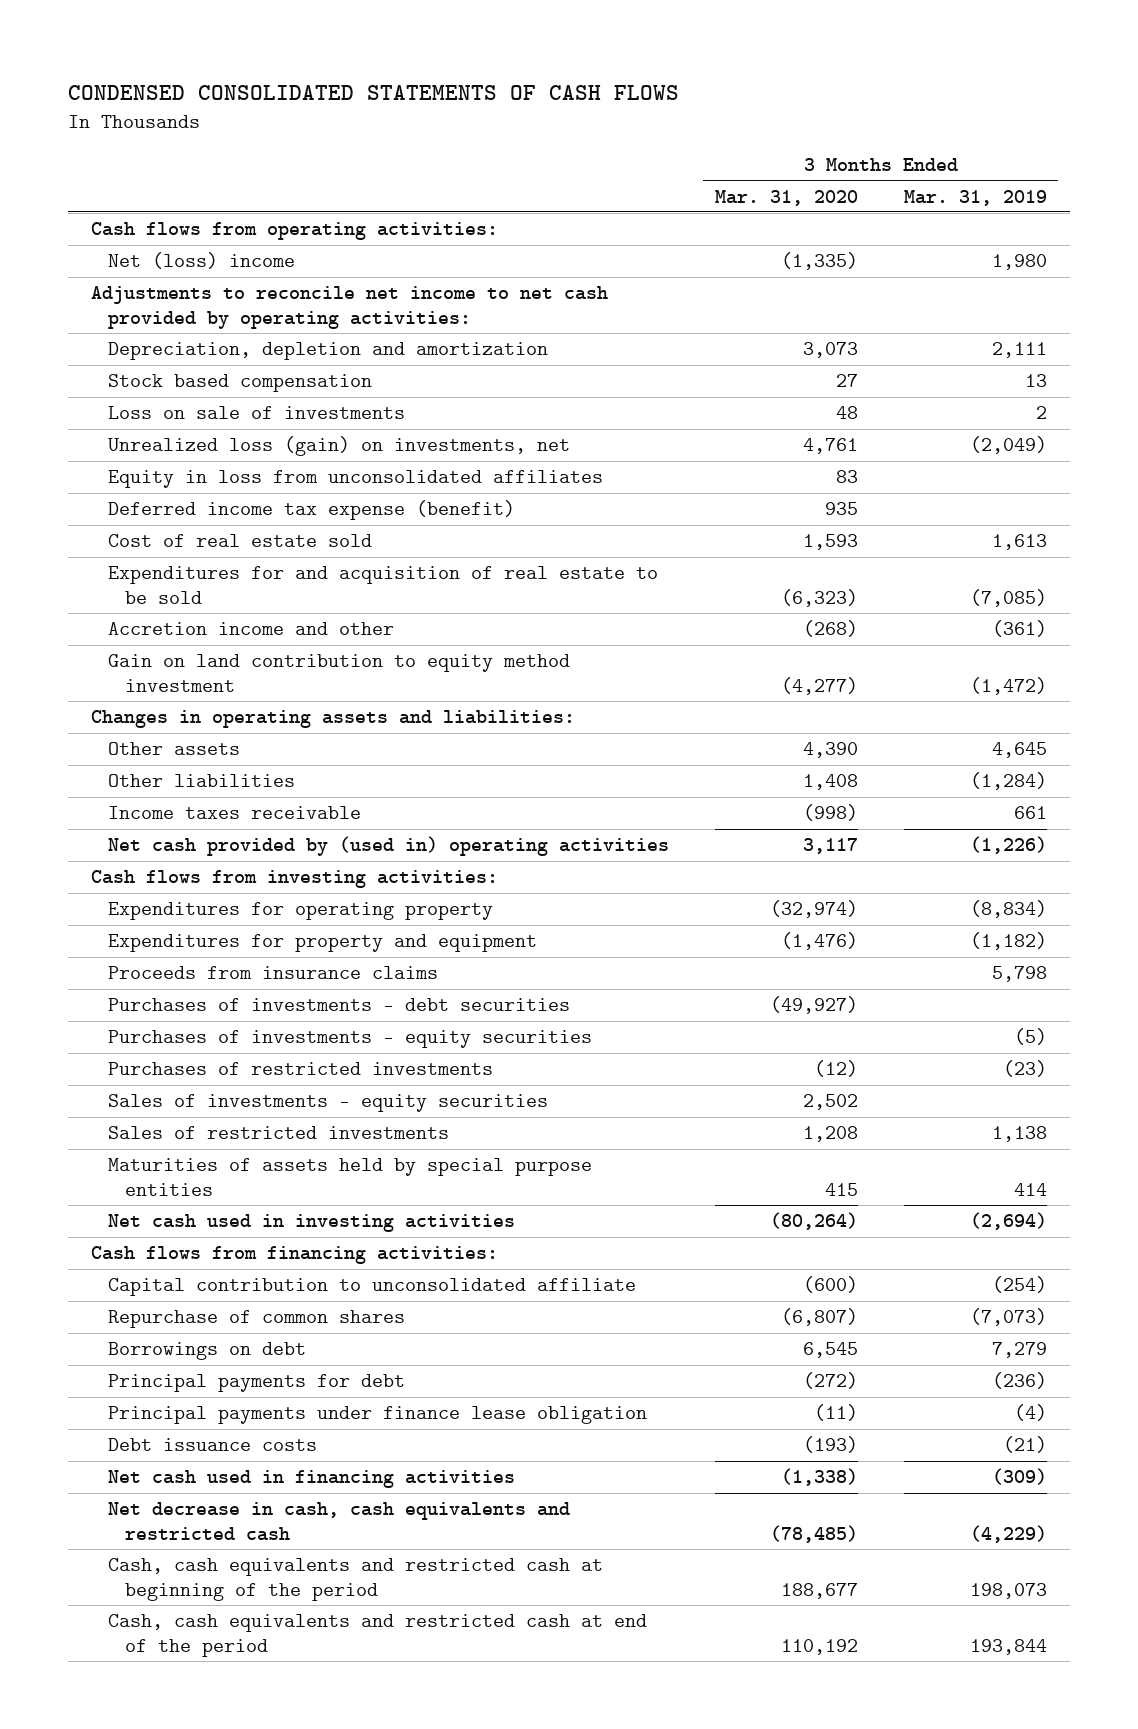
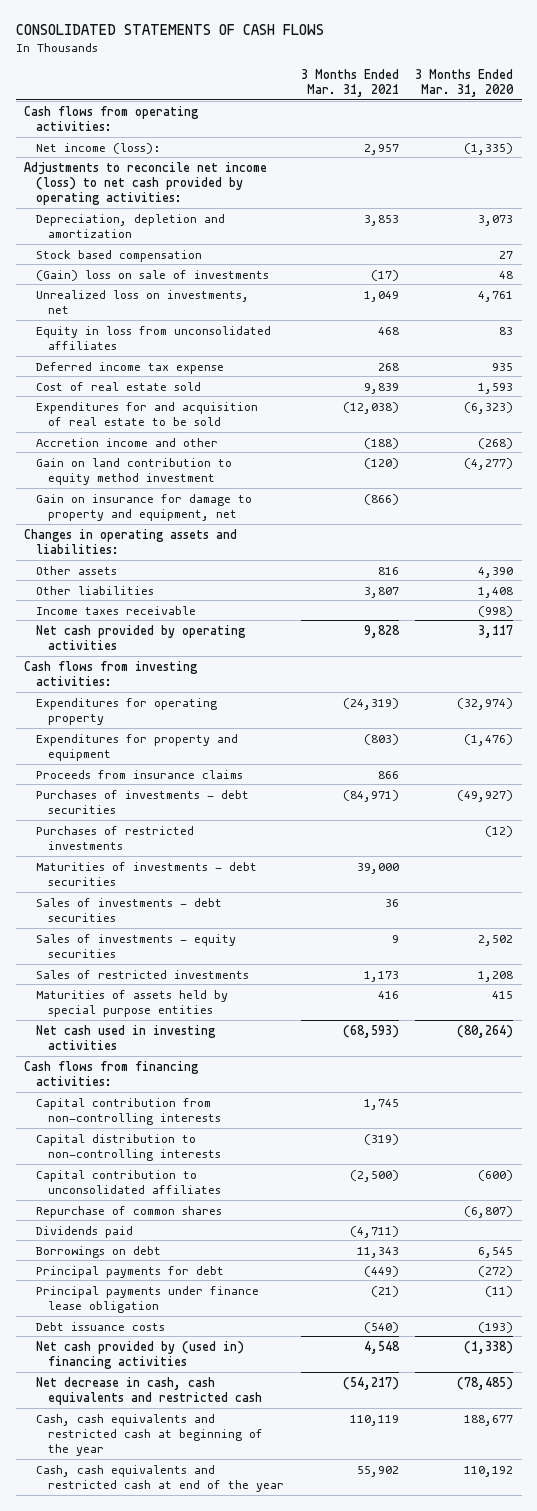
[67,84,679,100] CONDENSED CONSOLIDATED STATEMENTS OF CASH FLOWS -> [15,23,324,35] CONSOLIDATED STATEMENTS OF CASH FLOWS
[903,189,1047,206] Mar. 31, 2019 -> none
none -> [300,68,399,97] 3 Months Ended Mar. 31, 2021
[107,252,295,270] Net (loss) income -> [36,142,161,154] Net income (loss):
[90,286,608,329] Adjustments to reconcile net income to net cash provided by operating activities: -> [23,161,267,205] Adjustments to reconcile net income (loss) to net cash provided by operating activities:
[107,406,405,420] Loss on sale of investments -> [36,269,270,281] (Gain) loss on sale of investments
[107,436,570,457] Unrealized loss (gain) on investments, net -> [36,289,250,314] Unrealized loss on investments, net
[107,500,515,521] Deferred income tax expense (benefit) -> [36,361,225,374] Deferred income tax expense
none -> [36,493,253,521] Gain on insurance for damage to property and equipment, net
[107,836,669,857] Net cash provided by (used in) operating activities -> [36,624,247,650] Net cash provided by operating activities
[107,1030,592,1049] Purchases of investments - equity securities -> none
none -> [36,861,258,886] Maturities of investments - debt securities
none -> [36,897,223,922] Sales of investments - debt securities
none -> [36,1097,222,1125] Capital contribution from non-controlling interests
none -> [36,1133,222,1161] Capital distribution to non-controlling interests
[107,1278,636,1297] Capital contribution to unconsolidated affiliate -> [36,1169,222,1194] Capital contribution to unconsolidated affiliates
none -> [36,1225,134,1238] Dividends paid
[107,1470,515,1489] Net cash used in financing activities -> [36,1340,245,1369] Net cash provided by (used in) financing activities
[107,1558,603,1601] Cash, cash equivalents and restricted cash at beginning of the period -> [36,1413,264,1456] Cash, cash equivalents and restricted cash at beginning of the year
[107,1614,647,1657] Cash, cash equivalents and restricted cash at end of the period -> [36,1464,285,1492] Cash, cash equivalents and restricted cash at end of the year

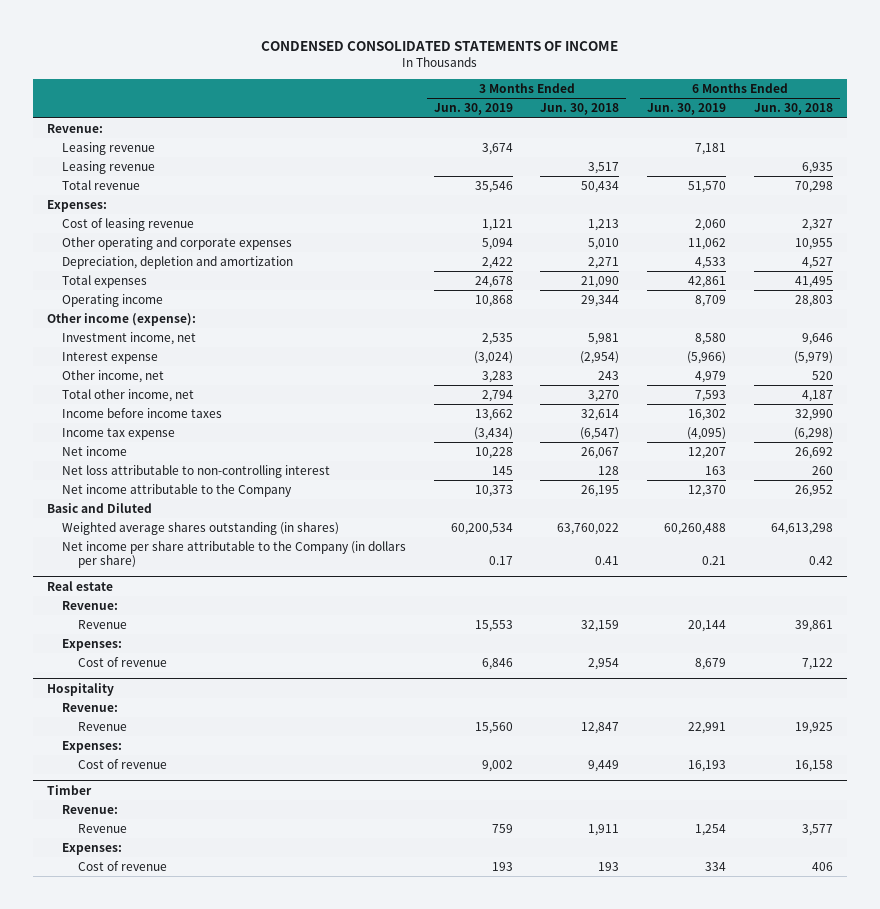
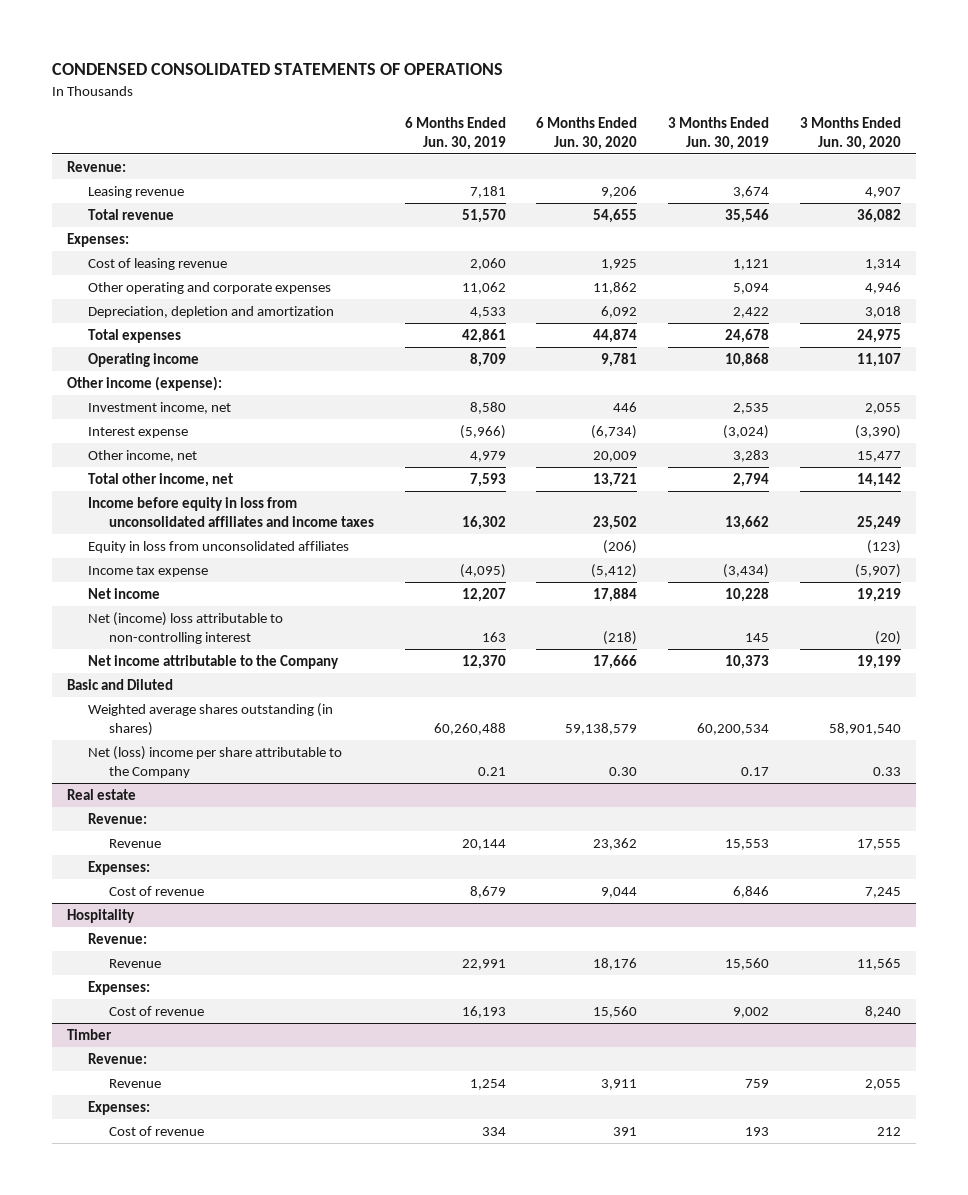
[260,41,618,52] CONDENSED CONSOLIDATED STATEMENTS OF INCOME -> [51,63,503,76] CONDENSED CONSOLIDATED STATEMENTS OF OPERATIONS
[540,103,620,116] Jun. 30, 2018 -> none
[753,103,833,116] Jun. 30, 2018 -> none
none -> [536,116,638,150] 6 Months Ended Jun. 30, 2020
none -> [799,116,901,150] 3 Months Ended Jun. 30, 2020
[62,160,156,174] Leasing revenue -> none
[62,407,223,418] Income before income taxes -> [87,496,374,527] Income before equity in loss from unconsolidated affiliates and income taxes
none -> [87,540,349,553] Equity in loss from unconsolidated affiliates
[62,464,331,478] Net loss attributable to non-controlling interest -> [87,611,283,644] Net (income) loss attributable to non-controlling interest
[62,540,407,568] Net income per share attributable to the Company (in dollars per share) -> [87,745,342,778] Net (loss) income per share attributable to the Company

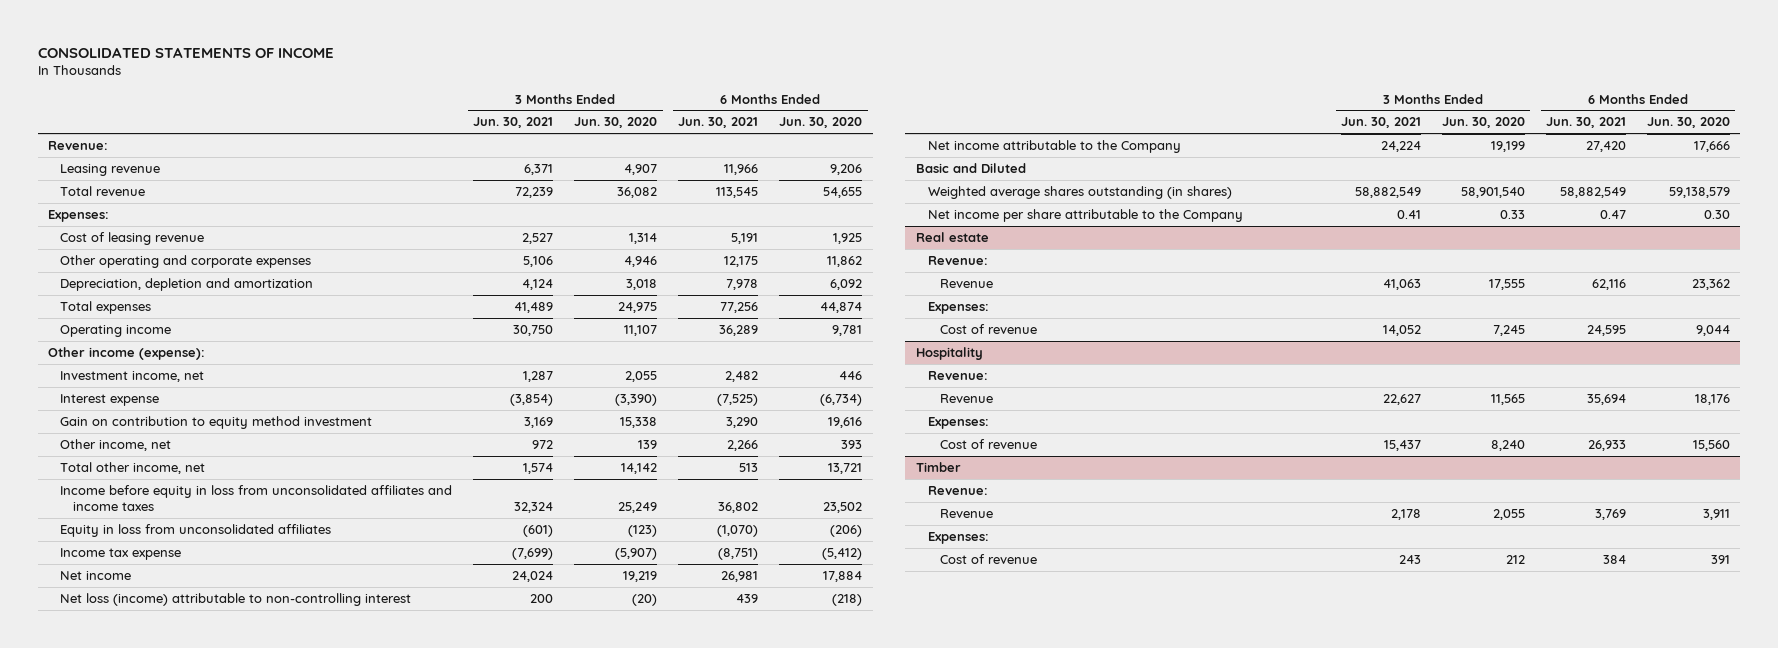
[51,63,503,76] CONDENSED CONSOLIDATED STATEMENTS OF OPERATIONS -> [37,46,334,58] CONSOLIDATED STATEMENTS OF INCOME
[404,116,506,150] 6 Months Ended Jun. 30, 2019 -> none
[667,116,769,150] 3 Months Ended Jun. 30, 2019 -> none
none -> [473,117,554,129] Jun. 30, 2021
none -> [678,117,759,129] Jun. 30, 2021
none -> [60,415,373,429] Gain on contribution to equity method investment
[593,450,638,462] 20,009 -> [841,439,863,449] 393
[856,450,901,462] 15,477 -> [638,439,658,449] 139
[87,611,283,644] Net (income) loss attributable to non-controlling interest -> [60,592,412,606] Net loss (income) attributable to non-controlling interest
[87,745,342,778] Net (loss) income per share attributable to the Company -> [927,208,1243,222] Net income per share attributable to the Company

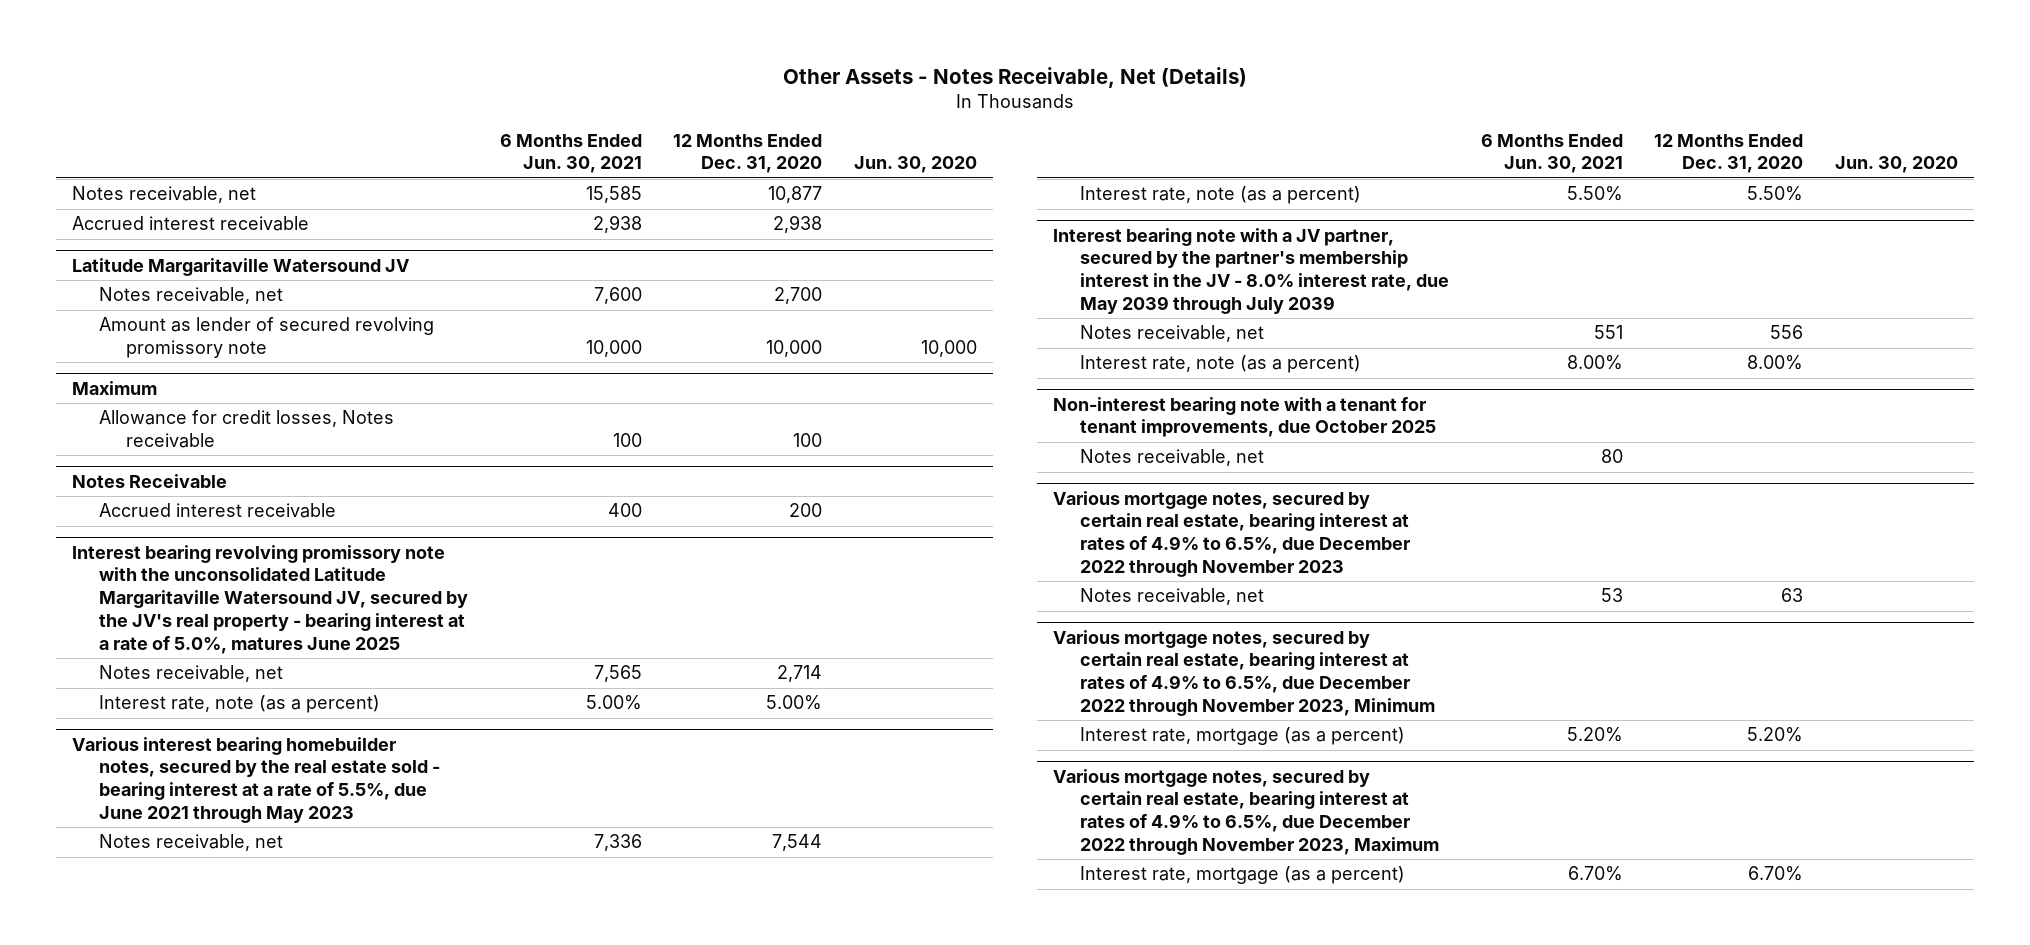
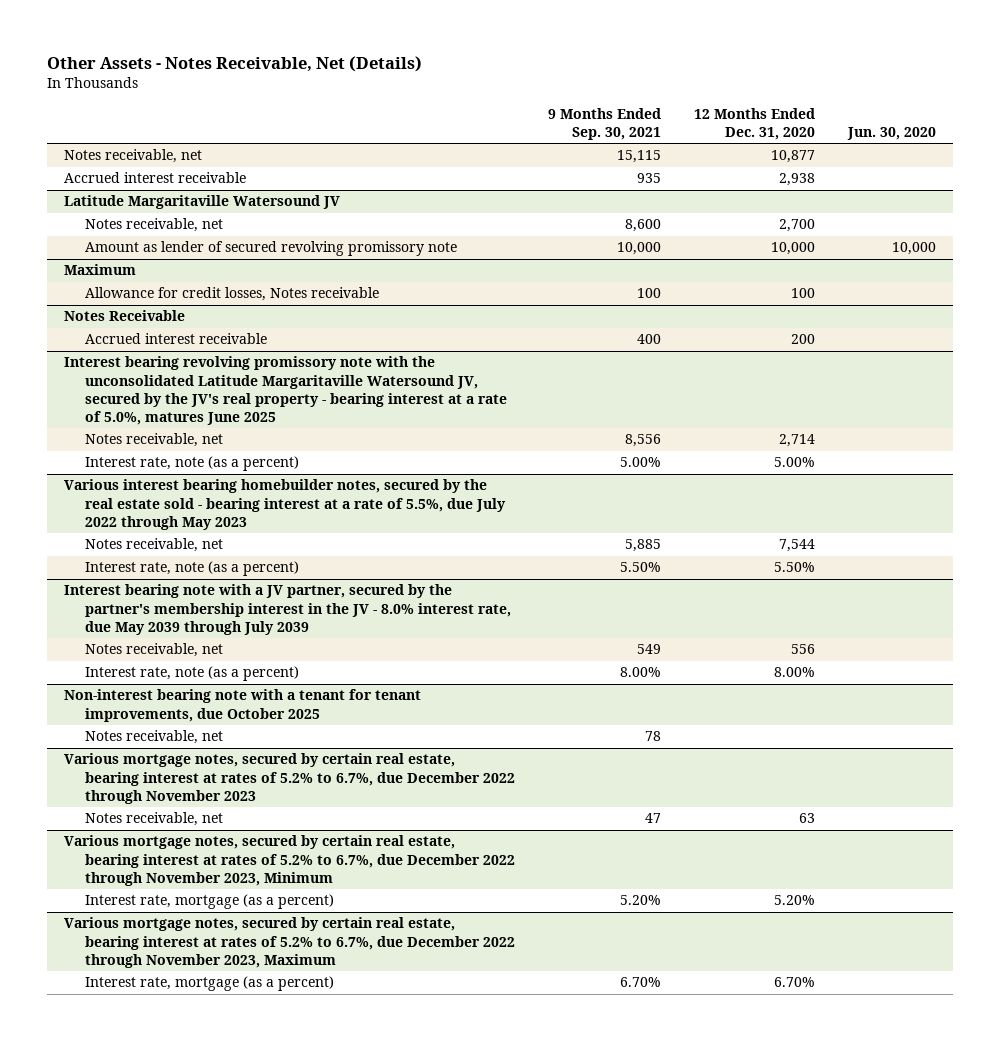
[499,133,642,174] 6 Months Ended Jun. 30, 2021 -> none
none -> [548,107,662,141] 9 Months Ended Sep. 30, 2021
[71,736,440,823] Various interest bearing homebuilder notes, secured by the real estate sold - bearing interest at a rate of 5.5%, due June 2021 through May 2023 -> [63,479,507,530] Various interest bearing homebuilder notes, secured by the real estate sold - bearing interest at a rate of 5.5%, due July 2022 through May 2023
[1052,490,1410,577] Various mortgage notes, secured by certain real estate, bearing interest at rates of 4.9% to 6.5%, due December 2022 through November 2023 -> [63,753,516,804] Various mortgage notes, secured by certain real estate, bearing interest at rates of 5.2% to 6.7%, due December 2022 through November 2023
[1052,629,1435,716] Various mortgage notes, secured by certain real estate, bearing interest at rates of 4.9% to 6.5%, due December 2022 through November 2023, Minimum -> [63,835,516,886] Various mortgage notes, secured by certain real estate, bearing interest at rates of 5.2% to 6.7%, due December 2022 through November 2023, Minimum
[1052,768,1439,855] Various mortgage notes, secured by certain real estate, bearing interest at rates of 4.9% to 6.5%, due December 2022 through November 2023, Maximum -> [63,917,516,968] Various mortgage notes, secured by certain real estate, bearing interest at rates of 5.2% to 6.7%, due December 2022 through November 2023, Maximum

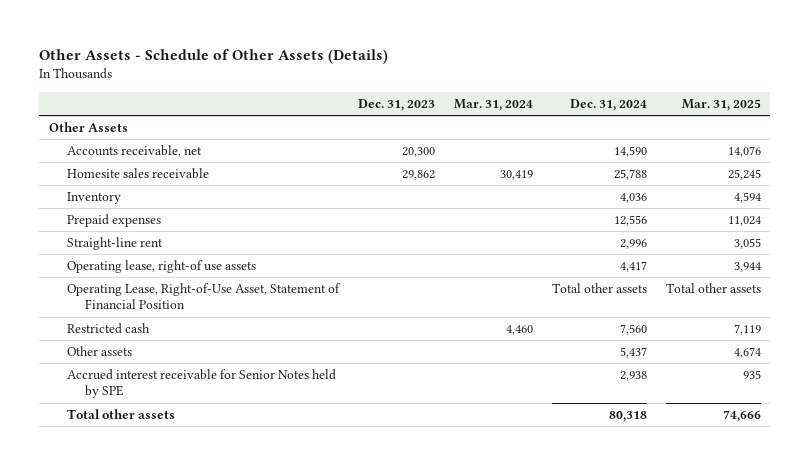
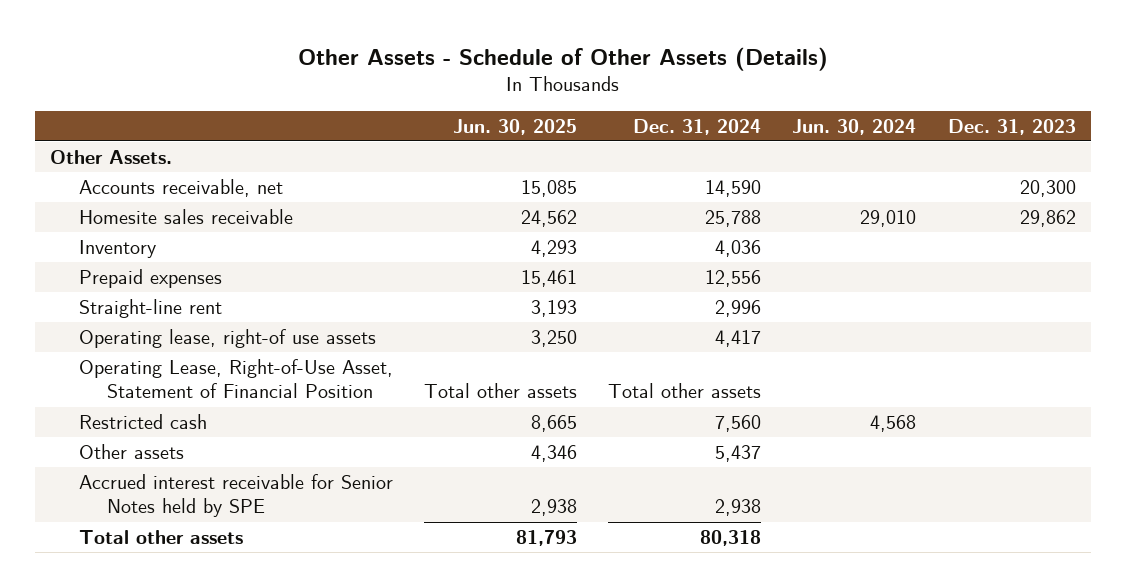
[453,98,533,111] Mar. 31, 2024 -> none
[681,98,761,111] Mar. 31, 2025 -> none
none -> [453,118,578,135] Jun. 30, 2025
none -> [792,118,917,135] Jun. 30, 2024
[48,121,128,132] Other Assets -> [50,149,173,164] Other Assets.

